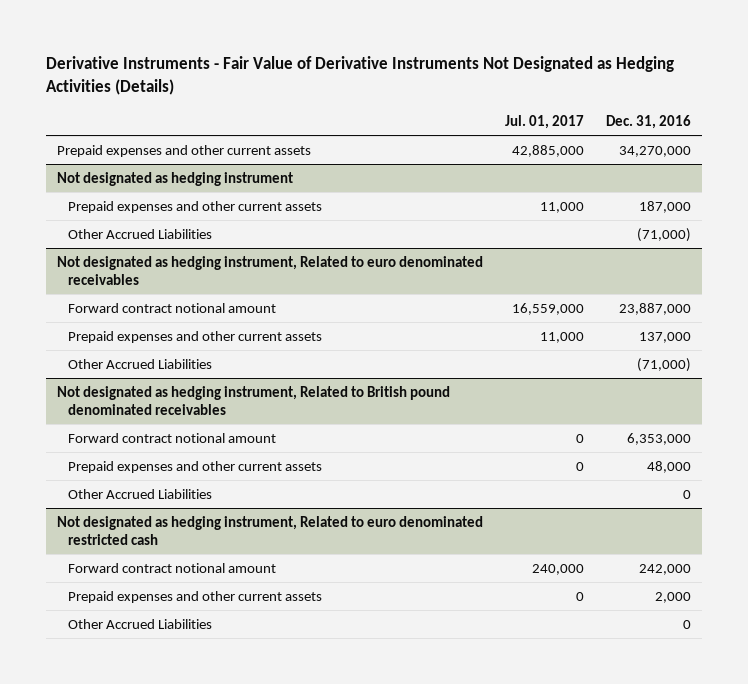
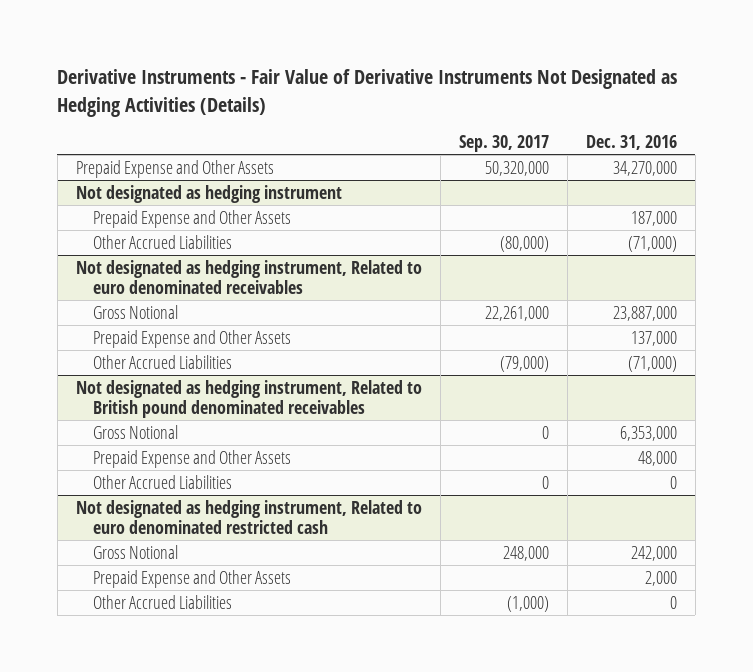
[505,115,585,130] Jul. 01, 2017 -> none
none -> [458,134,549,152] Sep. 30, 2017
[57,144,312,157] Prepaid expenses and other current assets -> [75,159,274,178] Prepaid Expense and Other Assets
[68,200,323,213] Prepaid expenses and other current assets -> [92,209,291,228] Prepaid Expense and Other Assets
[68,302,277,313] Forward contract notional amount -> [92,304,178,319] Gross Notional
[68,330,323,343] Prepaid expenses and other current assets -> [92,329,291,348] Prepaid Expense and Other Assets
[68,432,277,443] Forward contract notional amount -> [92,424,178,439] Gross Notional
[68,460,323,473] Prepaid expenses and other current assets -> [92,449,291,468] Prepaid Expense and Other Assets
[68,562,277,573] Forward contract notional amount -> [92,544,178,559] Gross Notional
[68,590,323,603] Prepaid expenses and other current assets -> [92,569,291,588] Prepaid Expense and Other Assets

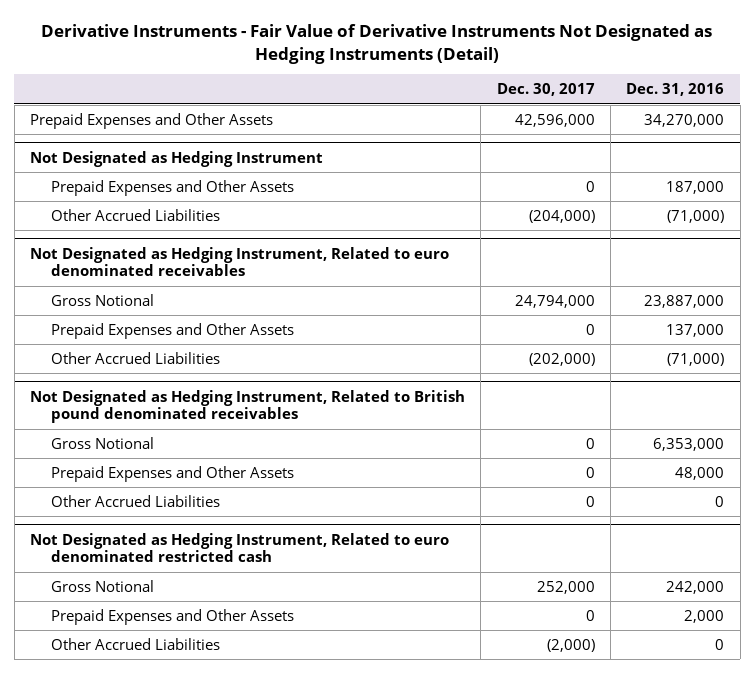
[57,69,678,117] Derivative Instruments - Fair Value of Derivative Instruments Not Designated as Hedging Activities (Details) -> [41,23,713,64] Derivative Instruments - Fair Value of Derivative Instruments Not Designated as Hedging Instruments (Detail)
[458,134,549,152] Sep. 30, 2017 -> none
none -> [496,83,595,97] Dec. 30, 2017
[75,159,274,178] Prepaid Expense and Other Assets -> [30,112,274,129] Prepaid Expenses and Other Assets
[75,184,342,203] Not designated as hedging instrument -> [30,150,324,167] Not Designated as Hedging Instrument
[92,209,291,228] Prepaid Expense and Other Assets -> [51,179,295,196] Prepaid Expenses and Other Assets
[75,259,422,295] Not designated as hedging instrument, Related to euro denominated receivables -> [30,246,450,277] Not Designated as Hedging Instrument, Related to euro denominated receivables
[92,329,291,348] Prepaid Expense and Other Assets -> [51,322,295,339] Prepaid Expenses and Other Assets
[75,379,422,419] Not designated as hedging instrument, Related to British pound denominated receivables -> [30,389,466,424] Not Designated as Hedging Instrument, Related to British pound denominated receivables
[92,449,291,468] Prepaid Expense and Other Assets -> [51,465,295,482] Prepaid Expenses and Other Assets
[75,499,422,535] Not designated as hedging instrument, Related to euro denominated restricted cash -> [30,532,450,563] Not Designated as Hedging Instrument, Related to euro denominated restricted cash
[92,569,291,588] Prepaid Expense and Other Assets -> [51,608,295,625] Prepaid Expenses and Other Assets

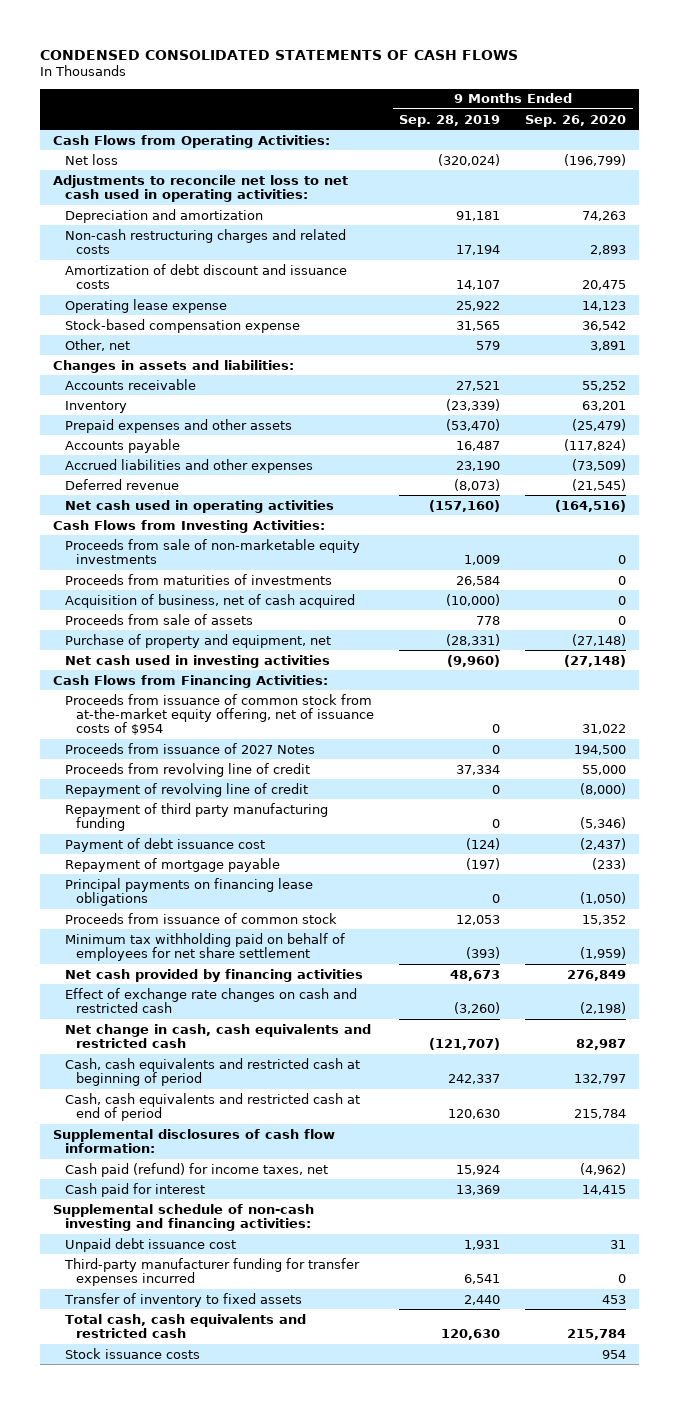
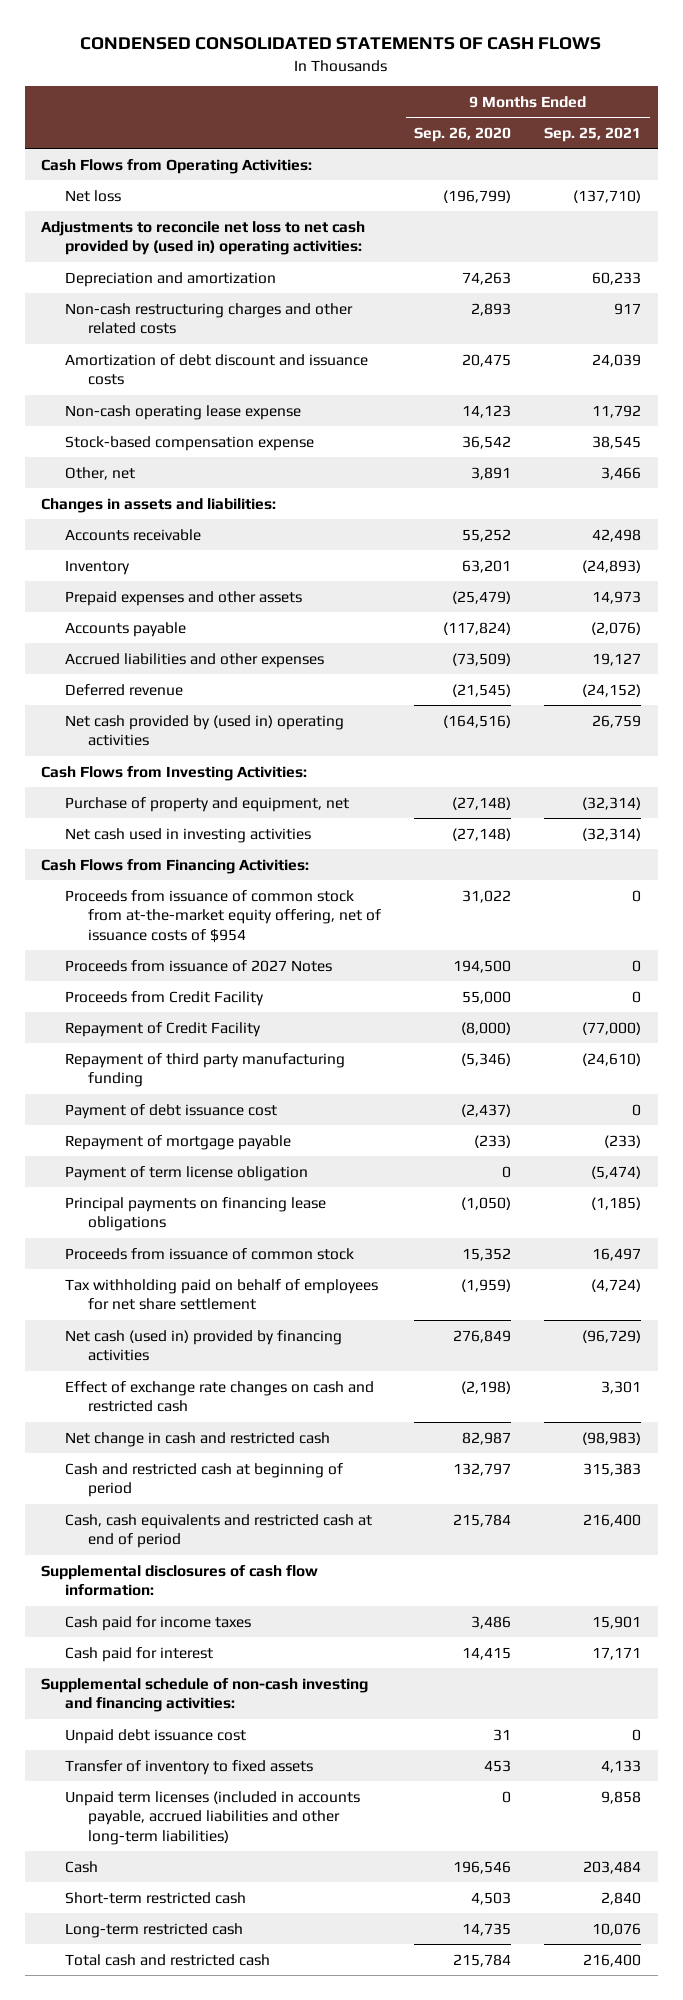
[399,114,501,127] Sep. 28, 2019 -> none
none -> [544,126,642,142] Sep. 25, 2021
[52,174,348,202] Adjustments to reconcile net loss to net cash used in operating activities: -> [41,220,366,256] Adjustments to reconcile net loss to net cash provided by (used in) operating activities:
[64,228,346,254] Non-cash restructuring charges and related costs -> [64,302,353,335] Non-cash restructuring charges and other related costs
[64,298,227,313] Operating lease expense -> [64,404,301,420] Non-cash operating lease expense
[64,499,334,513] Net cash used in operating activities -> [64,714,344,747] Net cash provided by (used in) operating activities
[64,538,360,564] Proceeds from sale of non-marketable equity investments -> none
[64,573,332,585] Proceeds from maturities of investments -> none
[64,593,355,608] Acquisition of business, net of cash acquired -> none
[64,613,253,625] Proceeds from sale of assets -> none
[64,762,310,777] Proceeds from revolving line of credit -> [64,990,264,1006] Proceeds from Credit Facility
[64,782,308,797] Repayment of revolving line of credit -> [64,1021,261,1037] Repayment of Credit Facility
none -> [64,1165,308,1181] Payment of term license obligation
[64,932,345,961] Minimum tax withholding paid on behalf of employees for net share settlement -> [64,1278,378,1311] Tax withholding paid on behalf of employees for net share settlement
[64,968,363,982] Net cash provided by financing activities -> [64,1329,342,1362] Net cash (used in) provided by financing activities
[64,1023,371,1048] Net change in cash, cash equivalents and restricted cash -> [64,1431,330,1447] Net change in cash and restricted cash
[64,1057,360,1086] Cash, cash equivalents and restricted cash at beginning of period -> [64,1462,343,1498] Cash and restricted cash at beginning of period
[64,1162,328,1177] Cash paid (refund) for income taxes, net -> [64,1615,251,1631] Cash paid for income taxes
[580,1162,627,1175] (4,962) -> [471,1615,512,1629] 3,486
[63,1257,360,1286] Third-party manufacturer funding for transfer expenses incurred -> none
[64,1347,200,1359] Stock issuance costs -> none
none -> [64,1790,360,1845] Unpaid term licenses (included in accounts payable, accrued liabilities and other long-term liabilities)
none -> [64,1860,98,1873] Cash
none -> [64,1891,246,1904] Short-term restricted cash
none -> [64,1922,243,1938] Long-term restricted cash
[64,1313,306,1338] Total cash, cash equivalents and restricted cash -> [64,1953,270,1966] Total cash and restricted cash

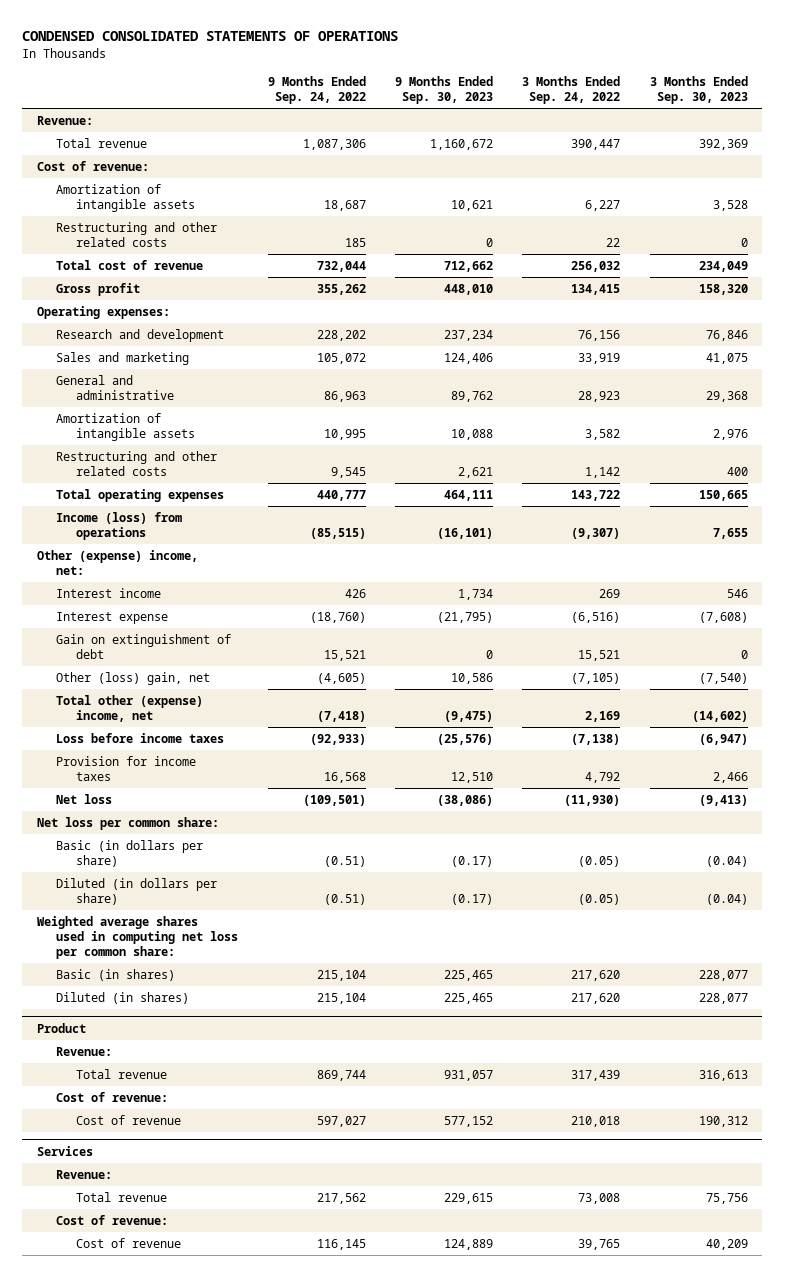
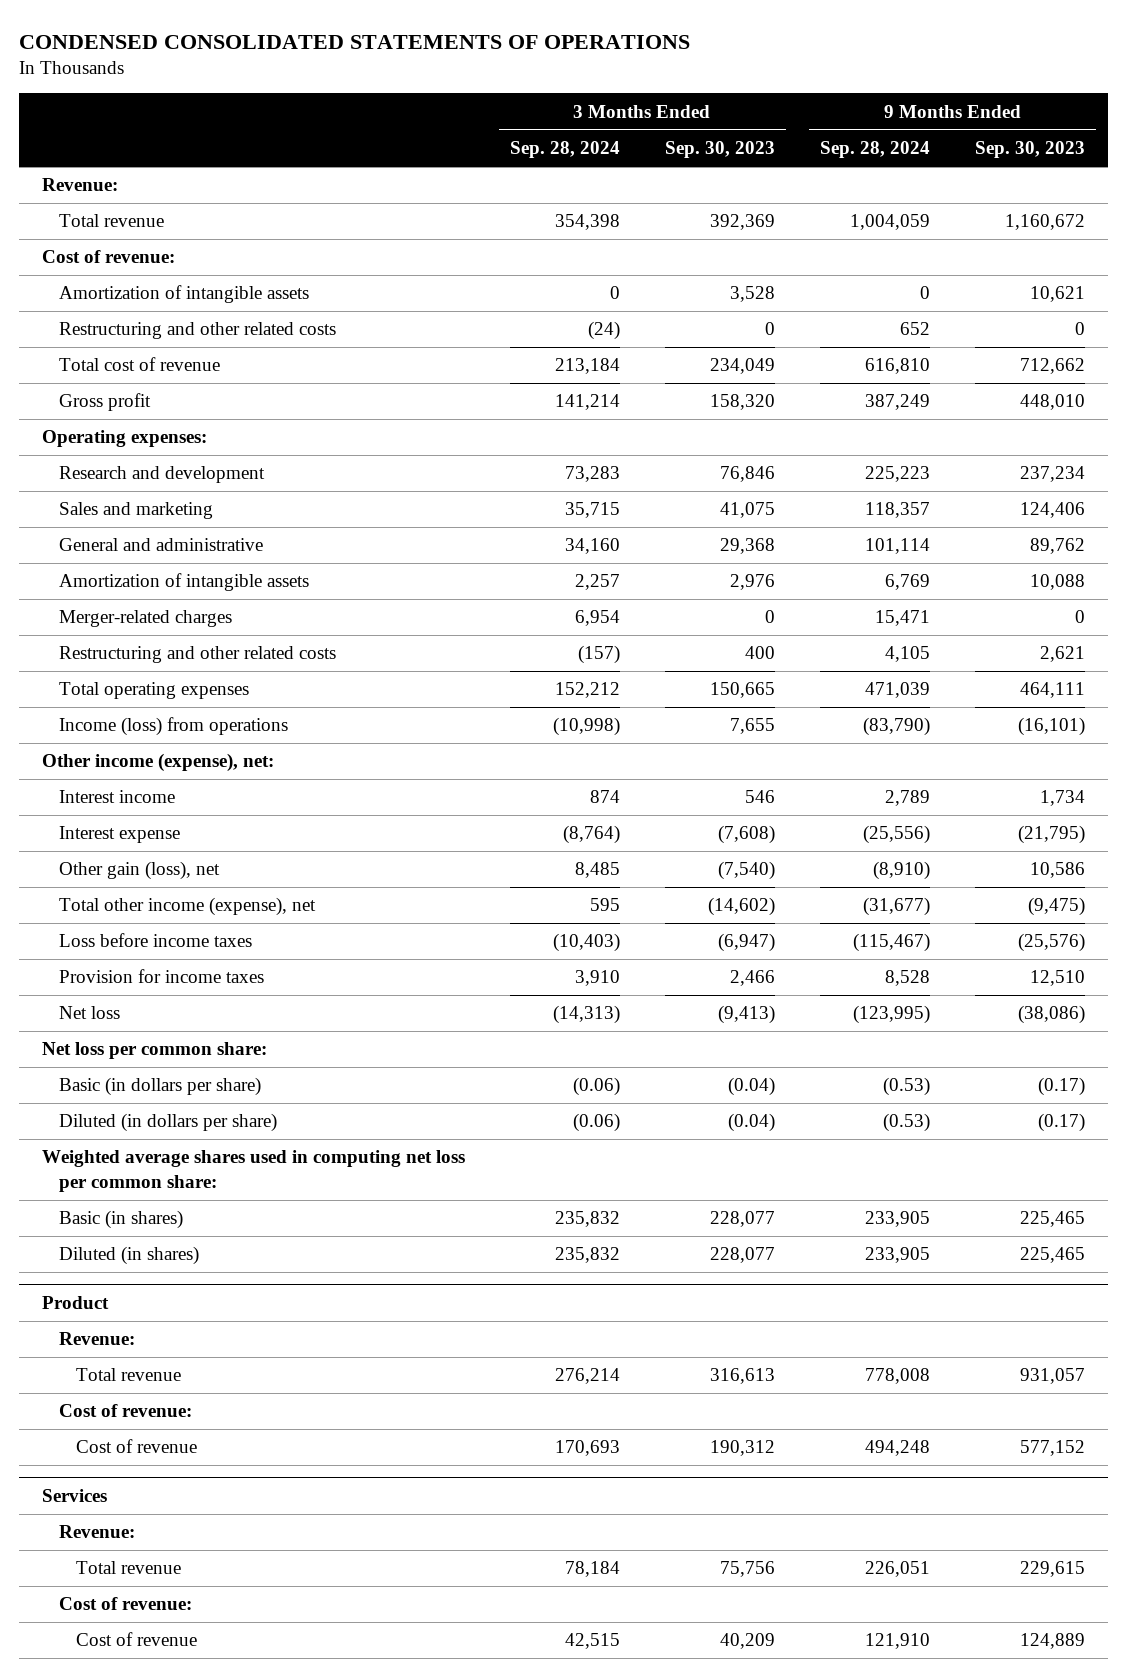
[267,76,366,105] 9 Months Ended Sep. 24, 2022 -> none
[522,76,621,105] 3 Months Ended Sep. 24, 2022 -> none
none -> [509,141,620,159] Sep. 28, 2024
none -> [819,141,930,159] Sep. 28, 2024
none -> [58,610,232,628] Merger-related charges
[37,550,199,575] Other (expense) income, net: -> [41,753,274,773] Other income (expense), net:
[56,634,232,659] Gain on extinguishment of debt -> none
[56,672,211,686] Other (loss) gain, net -> [58,861,220,881] Other gain (loss), net
[56,695,204,722] Total other (expense) income, net -> [58,897,316,917] Total other income (expense), net

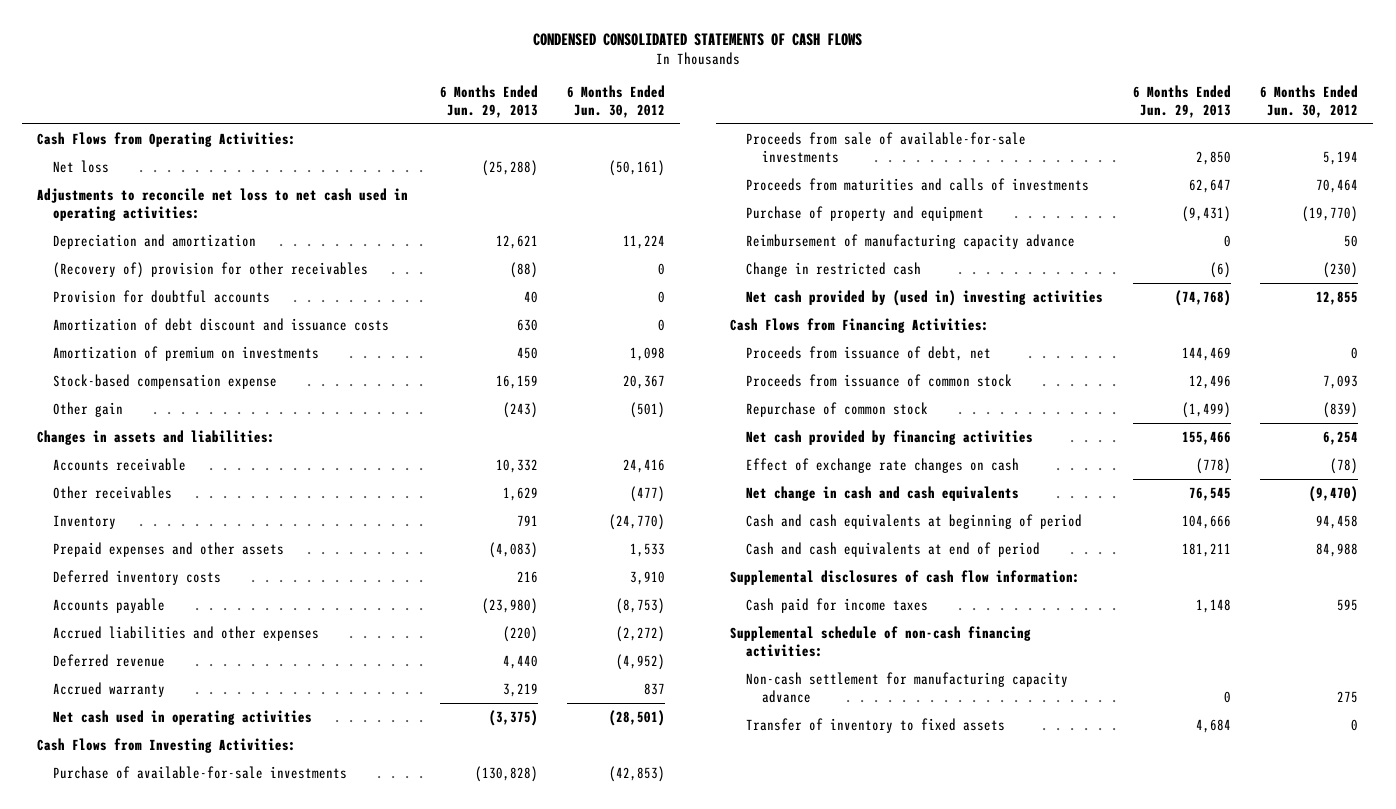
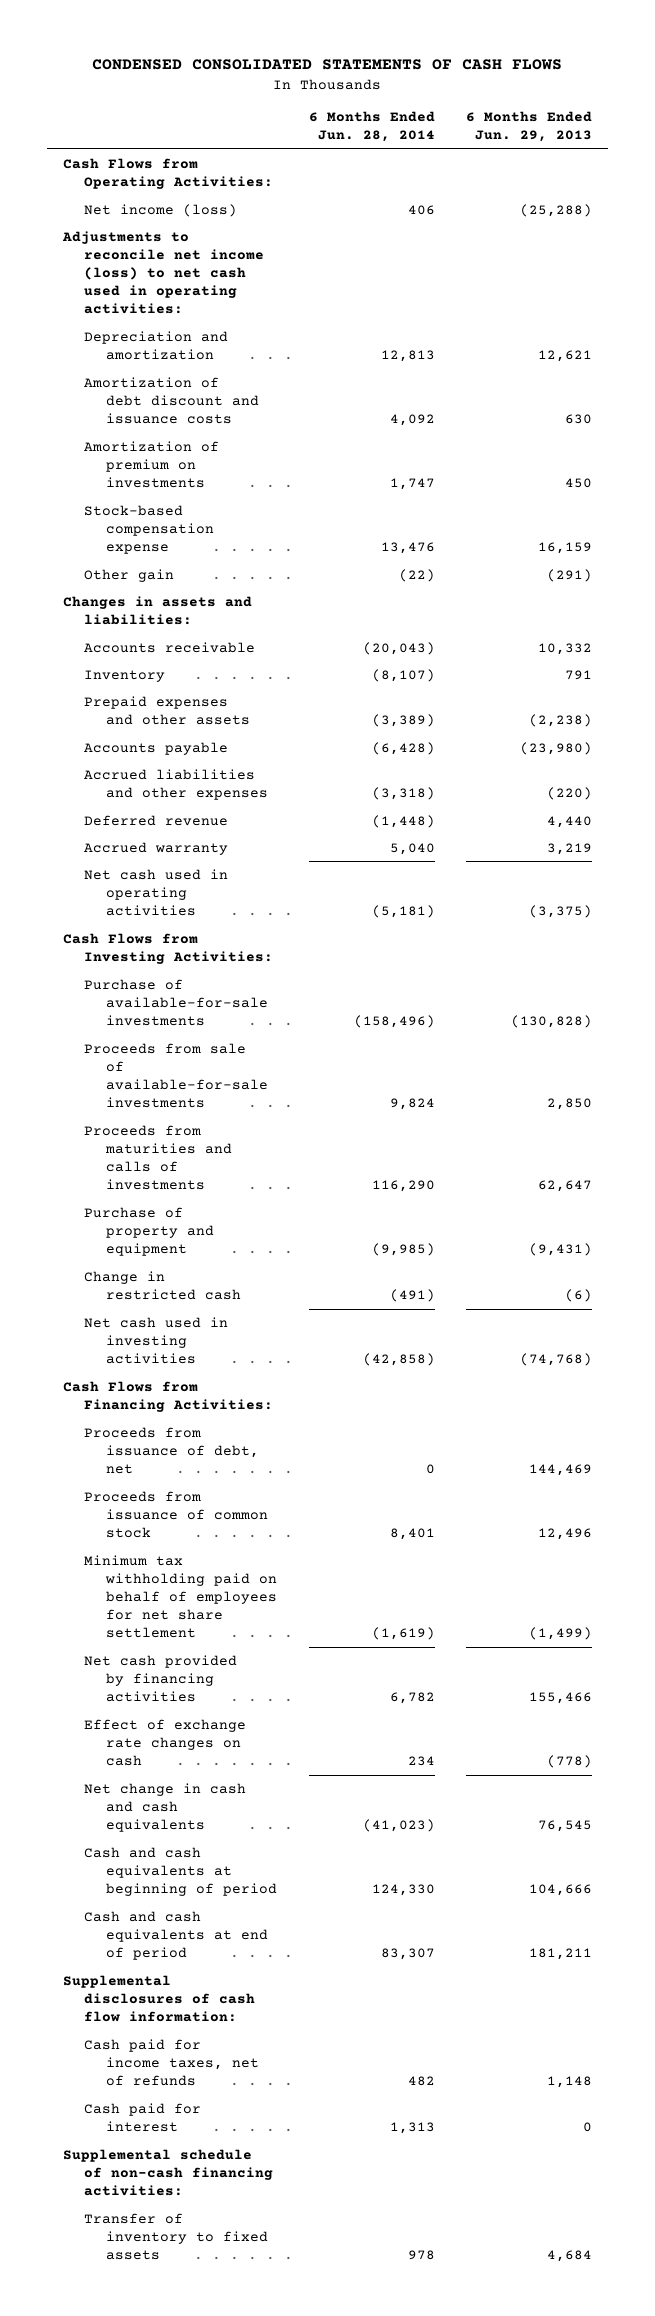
[567,85,666,118] 6 Months Ended Jun. 30, 2012 -> none
none -> [308,111,435,143] 6 Months Ended Jun. 28, 2014
[53,160,110,174] Net loss -> [84,203,238,217] Net income (loss)
[37,188,409,221] Adjustments to reconcile net loss to net cash used in operating activities: -> [61,230,265,315] Adjustments to reconcile net income (loss) to net cash used in operating activities:
[53,262,369,279] (Recovery of) provision for other receivables -> none
[53,290,271,304] Provision for doubtful accounts -> none
[502,402,538,419] (243) -> [547,568,593,582] (291)
[53,486,173,500] Other receivables -> none
[53,570,222,586] Deferred inventory costs -> none
[488,542,538,559] (4,083) -> [529,714,593,728] (2,238)
[746,234,1076,250] Reimbursement of manufacturing capacity advance -> none
[746,290,1104,307] Net cash provided by (used in) investing activities -> [84,1316,229,1365] Net cash used in investing activities
[746,402,929,418] Repurchase of common stock -> [84,1554,277,1639] Minimum tax withholding paid on behalf of employees for net share settlement
[746,598,929,614] Cash paid for income taxes -> [84,2038,259,2087] Cash paid for income taxes, net of refunds
none -> [84,2102,202,2133] Cash paid for interest
[746,672,1069,703] Non-cash settlement for manufacturing capacity advance -> none

